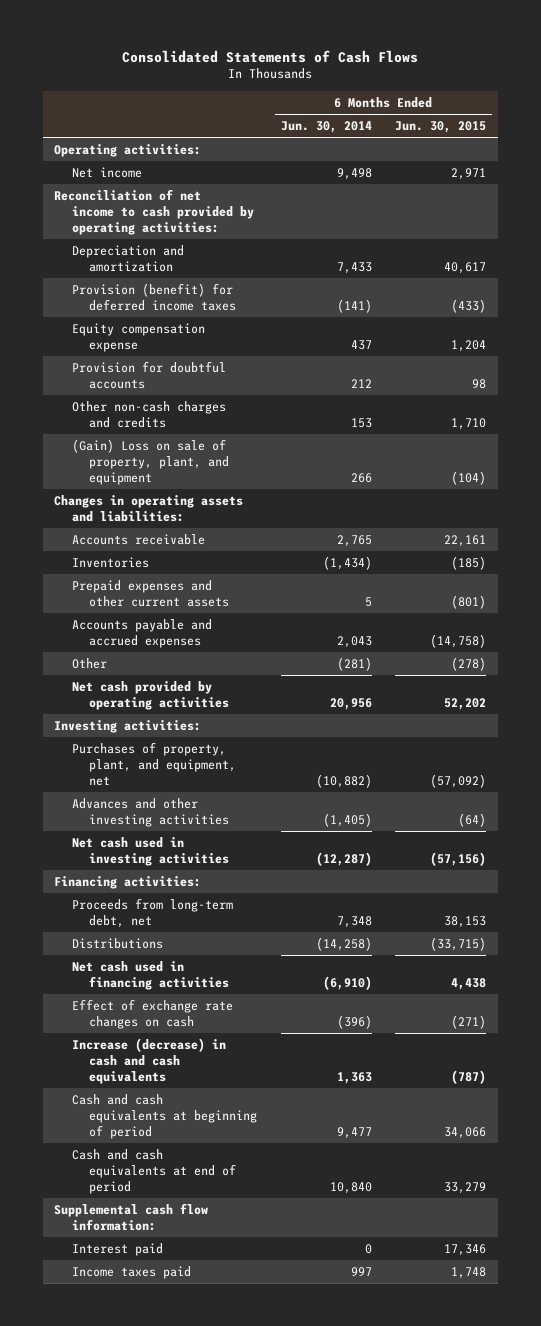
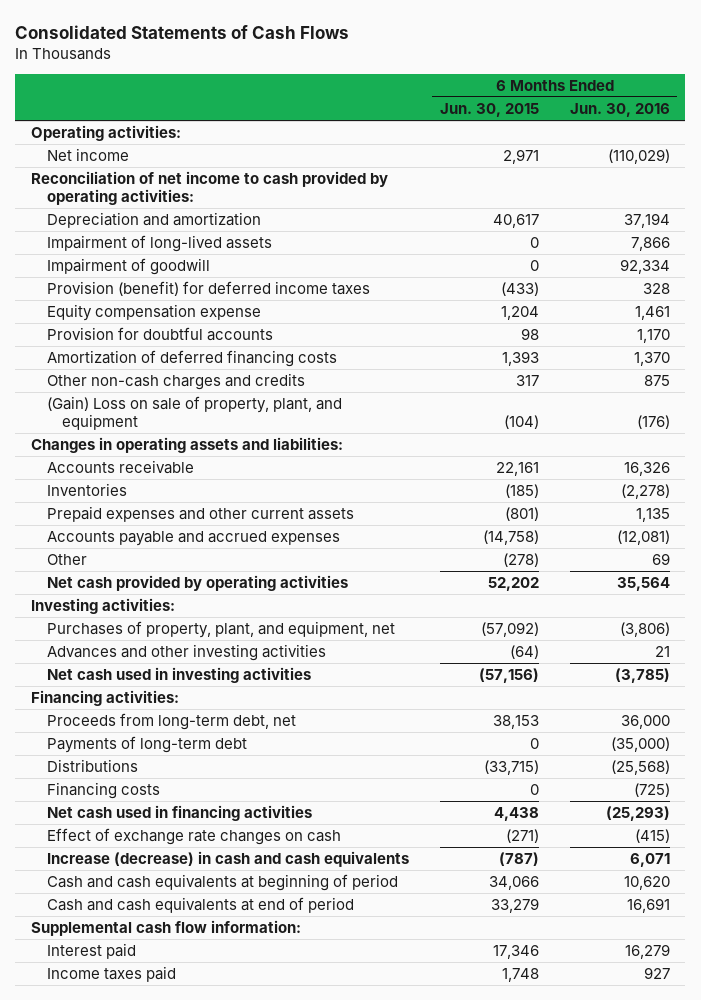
[280,120,372,133] Jun. 30, 2014 -> none
none -> [569,102,670,117] Jun. 30, 2016
none -> [46,235,272,253] Impairment of long-lived assets
none -> [46,258,210,276] Impairment of goodwill
none -> [46,350,337,368] Amortization of deferred financing costs
[451,417,487,430] 1,710 -> [515,375,539,387] 317
none -> [46,736,247,754] Payments of long-term debt
none -> [46,782,160,800] Financing costs

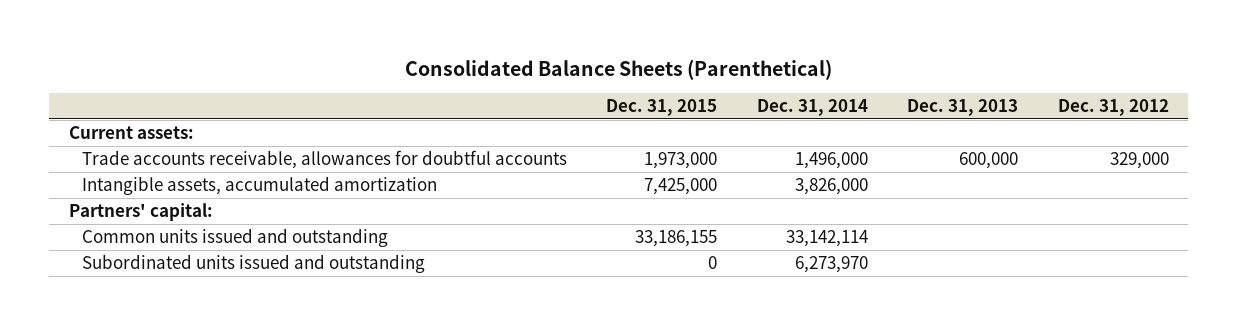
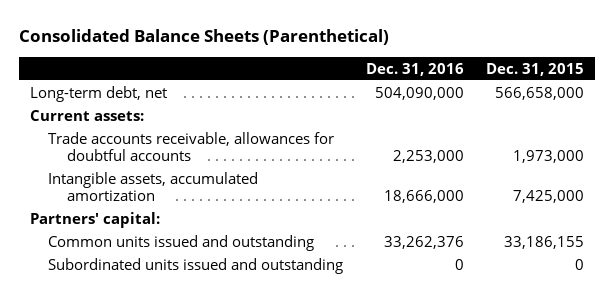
[756,98,868,116] Dec. 31, 2014 -> none
[907,98,1019,116] Dec. 31, 2013 -> none
[1057,98,1169,116] Dec. 31, 2012 -> none
none -> [365,62,464,76] Dec. 31, 2016
none -> [30,85,168,102] Long-term debt, net

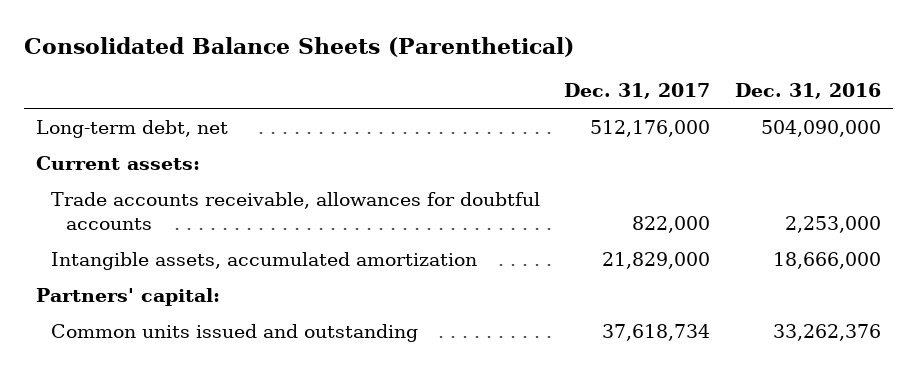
[486,62,585,76] Dec. 31, 2015 -> none
none -> [564,83,711,100] Dec. 31, 2017
[48,257,344,274] Subordinated units issued and outstanding -> none

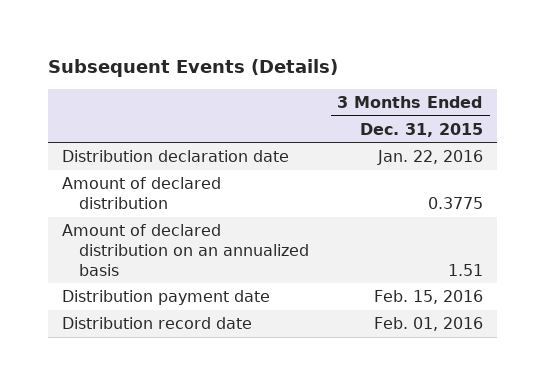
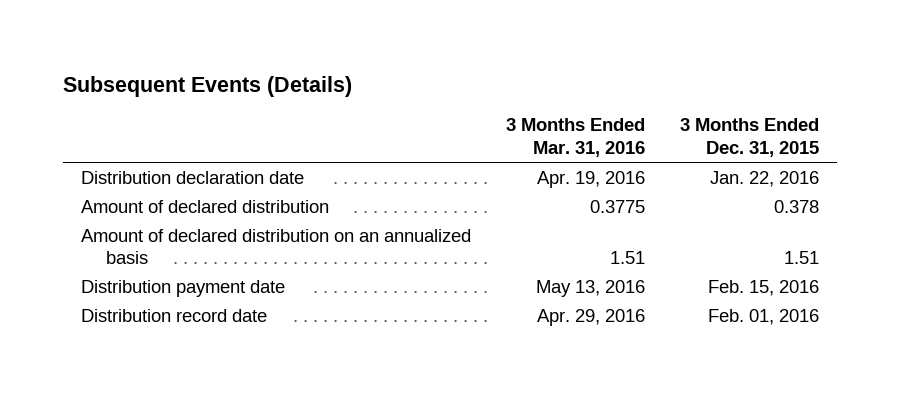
none -> [506,118,646,158] 3 Months Ended Mar. 31, 2016
[427,196,483,209] 0.3775 -> [774,199,820,213] 0.378

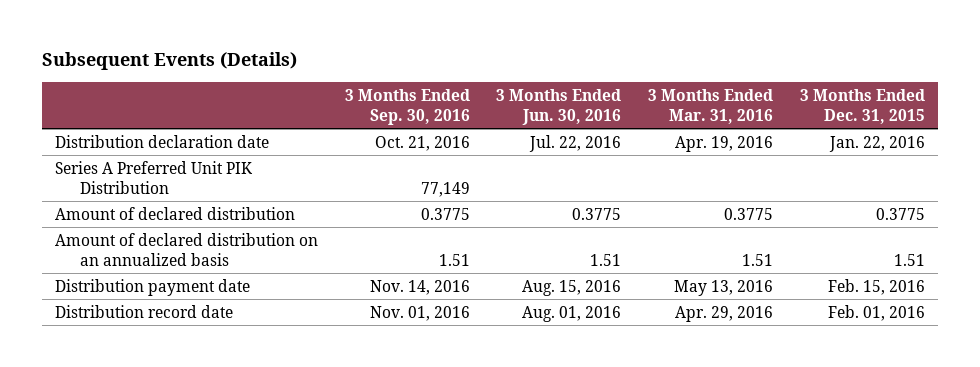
none -> [344,88,470,125] 3 Months Ended Sep. 30, 2016
none -> [496,88,622,125] 3 Months Ended Jun. 30, 2016
none -> [54,160,253,194] Series A Preferred Unit PIK Distribution
[774,199,820,213] 0.378 -> [875,207,925,220] 0.3775

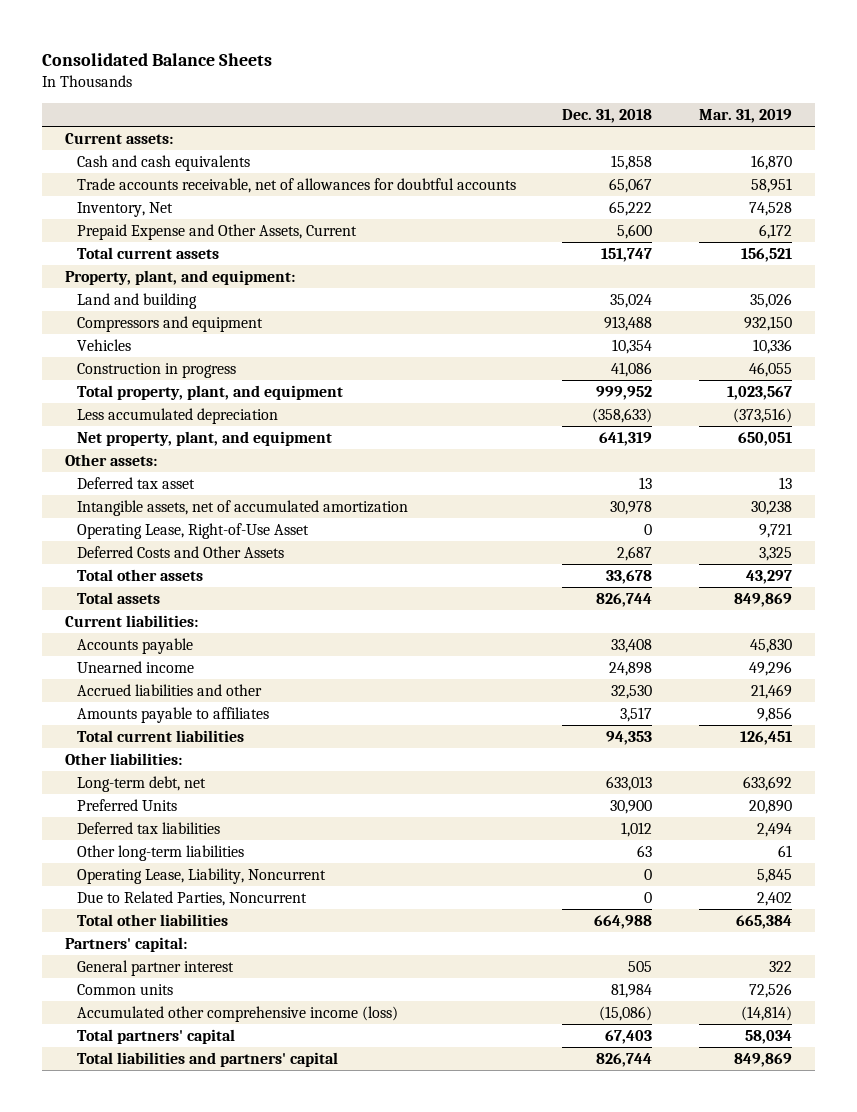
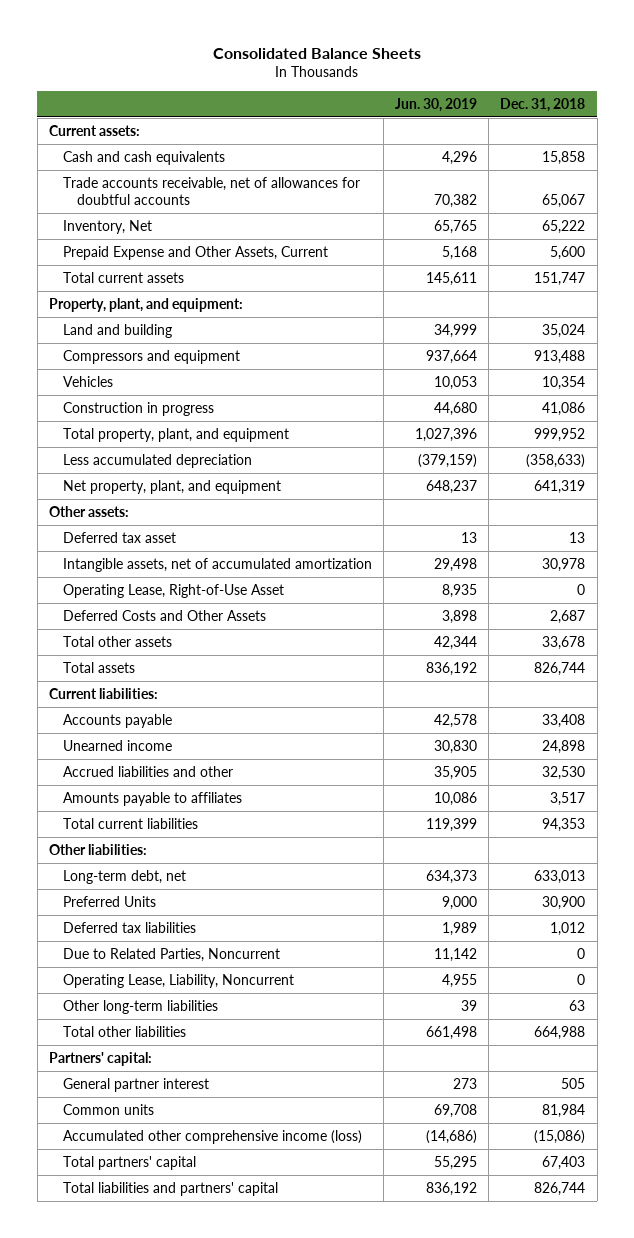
[698,108,792,123] Mar. 31, 2019 -> none
none -> [395,97,478,112] Jun. 30, 2019
[77,867,327,884] Operating Lease, Liability, Noncurrent -> [62,973,294,988] Operating Lease, Liability, Noncurrent
[77,844,245,861] Other long-term liabilities -> [62,999,218,1014] Other long-term liabilities

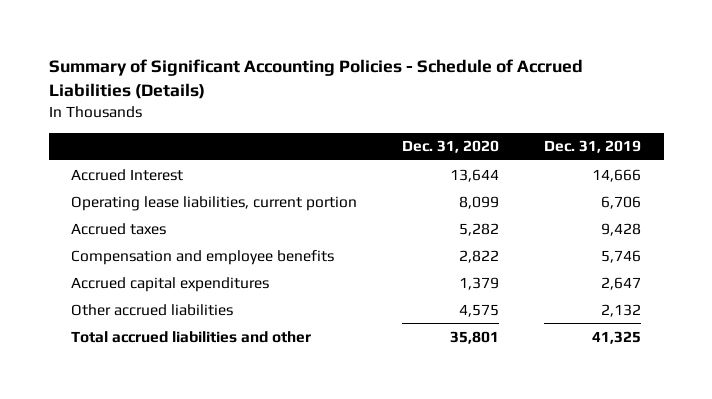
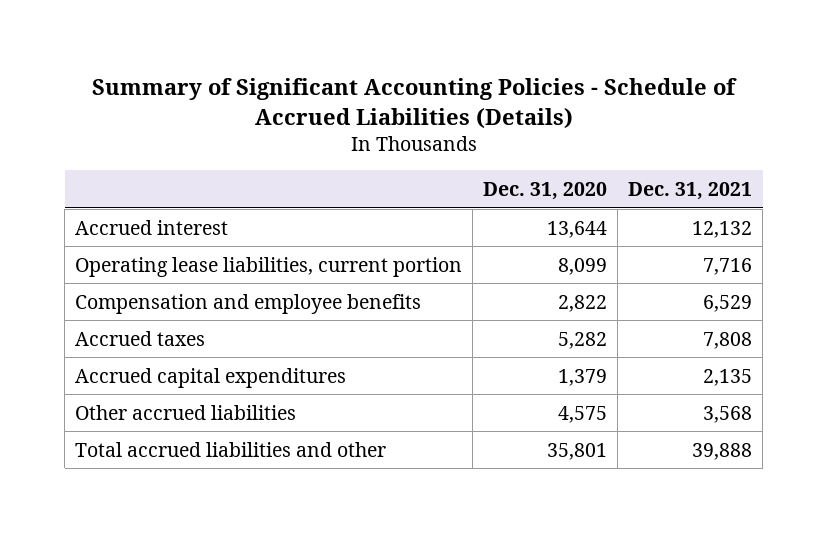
[544,140,642,154] Dec. 31, 2019 -> none
none -> [628,182,753,201] Dec. 31, 2021
[71,168,184,181] Accrued Interest -> [75,219,229,235] Accrued interest
[71,222,167,235] Accrued taxes -> [75,330,206,346] Accrued taxes

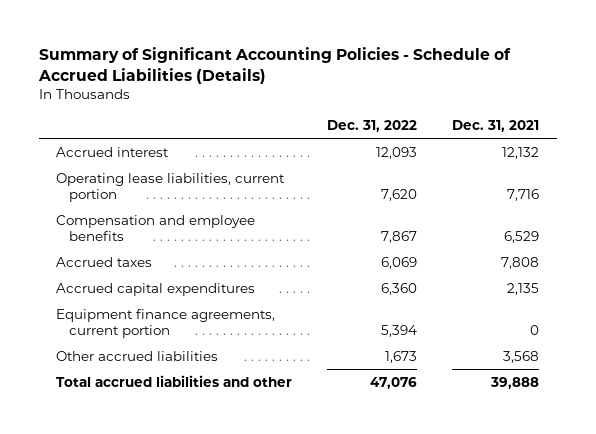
[483,182,608,201] Dec. 31, 2020 -> none
none -> [327,120,418,133] Dec. 31, 2022
none -> [56,308,276,339] Equipment finance agreements, current portion

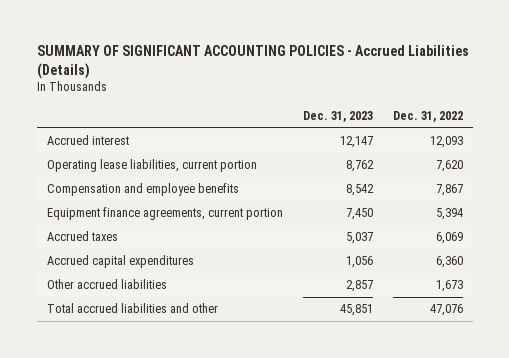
[37,46,511,84] Summary of Significant Accounting Policies - Schedule of Accrued Liabilities (Details) -> [36,44,469,79] SUMMARY OF SIGNIFICANT ACCOUNTING POLICIES - Accrued Liabilities (Details)
[452,120,540,133] Dec. 31, 2021 -> none
none -> [302,110,373,122] Dec. 31, 2023
[56,308,276,339] Equipment finance agreements, current portion -> [46,207,283,221] Equipment finance agreements, current portion

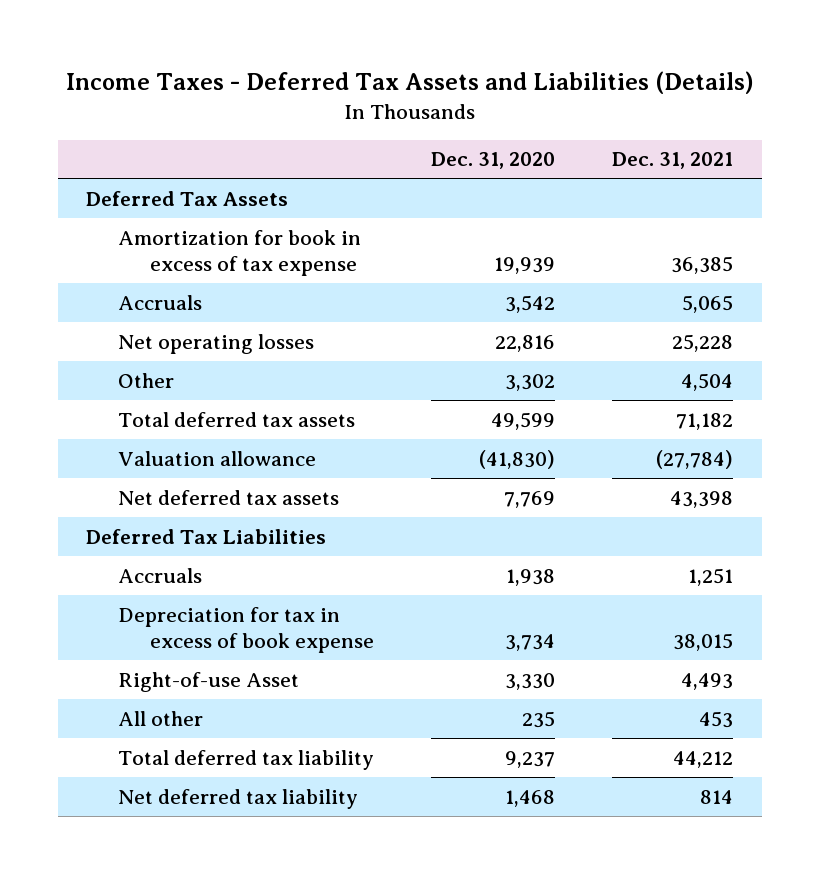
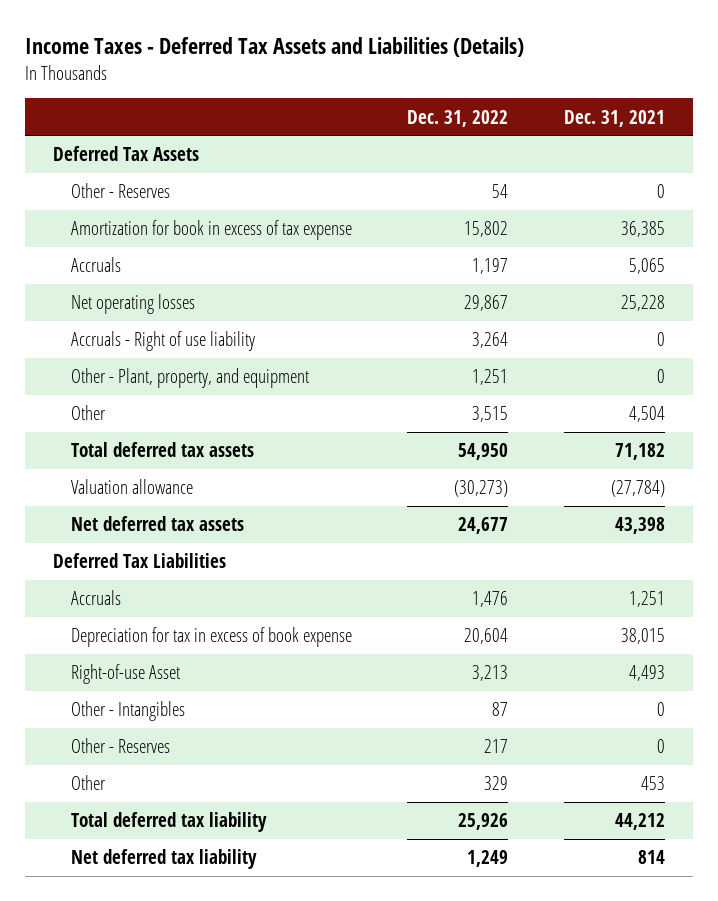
[431,152,556,170] Dec. 31, 2020 -> none
none -> [407,109,509,127] Dec. 31, 2022
none -> [70,183,170,199] Other - Reserves
none -> [70,331,255,352] Accruals - Right of use liability
none -> [70,368,309,389] Other - Plant, property, and equipment
none -> [70,701,185,722] Other - Intangibles
none -> [70,738,170,754] Other - Reserves
[118,710,204,726] All other -> [70,775,106,791] Other

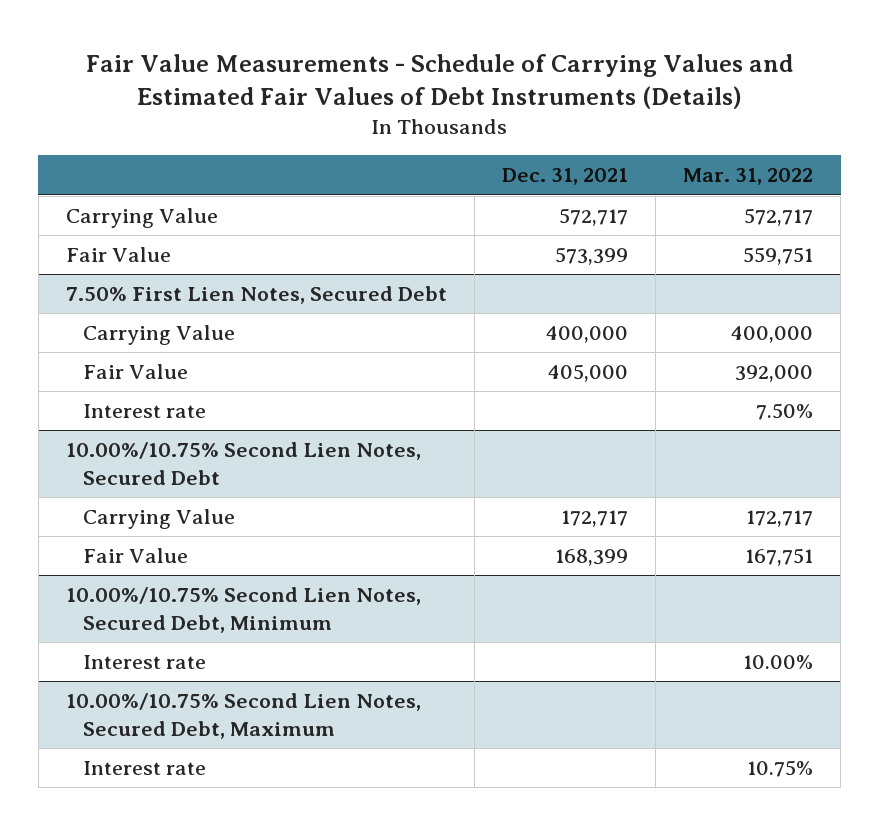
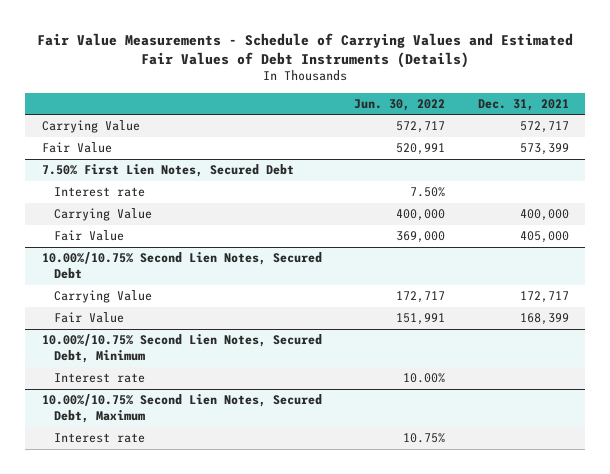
[683,168,814,186] Mar. 31, 2022 -> none
none -> [354,98,446,111] Jun. 30, 2022
[82,404,206,419] Interest rate -> [54,187,146,198] Interest rate

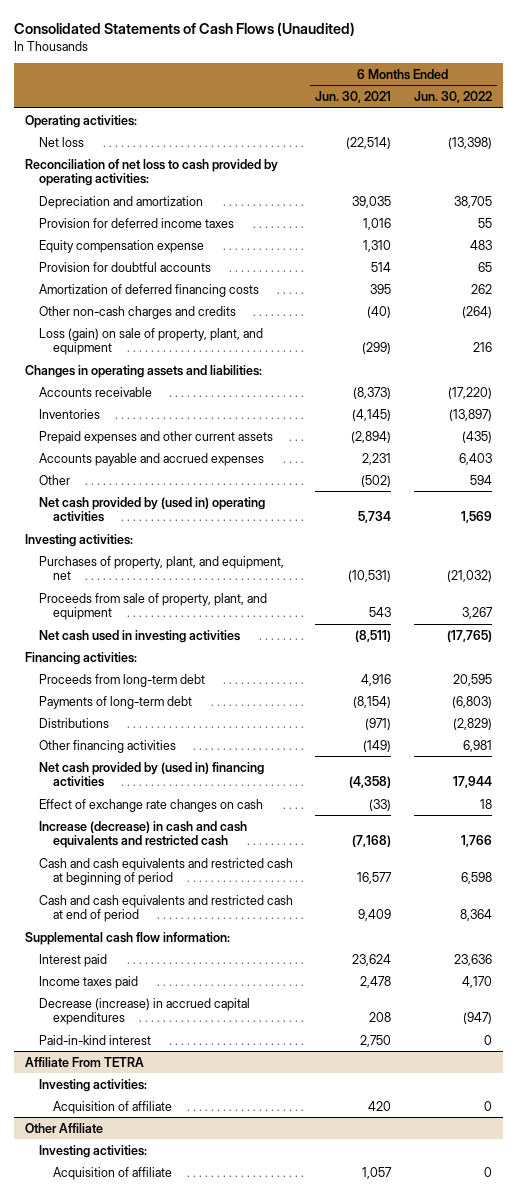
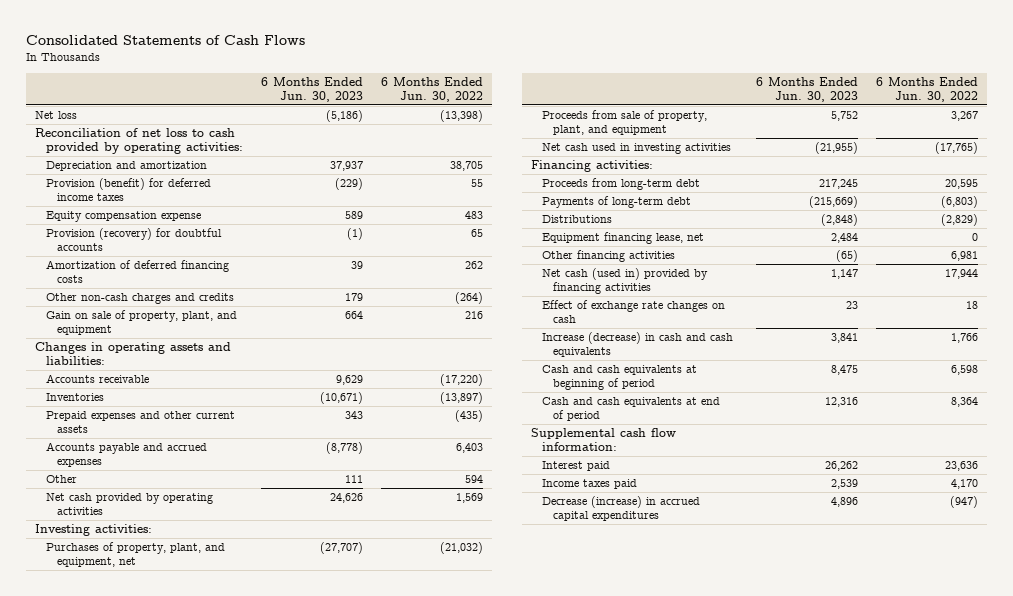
[14,21,356,36] Consolidated Statements of Cash Flows (Unaudited) -> [25,34,305,45] Consolidated Statements of Cash Flows
[315,91,392,104] Jun. 30, 2021 -> none
none -> [260,76,363,103] 6 Months Ended Jun. 30, 2023
[25,114,138,128] Operating activities: -> none
[39,217,235,228] Provision for deferred income taxes -> [45,178,211,202] Provision (benefit) for deferred income taxes
[39,261,212,272] Provision for doubtful accounts -> [45,228,222,252] Provision (recovery) for doubtful accounts
[39,327,264,356] Loss (gain) on sale of property, plant, and equipment -> [45,310,237,336] Gain on sale of property, plant, and equipment
[39,496,266,523] Net cash provided by (used in) operating activities -> [45,493,213,516] Net cash provided by operating activities
none -> [541,232,704,245] Equipment financing lease, net
[39,761,265,788] Net cash provided by (used in) financing activities -> [541,268,708,295] Net cash (used in) provided by financing activities
[39,820,248,849] Increase (decrease) in cash and cash equivalents and restricted cash -> [541,332,733,358] Increase (decrease) in cash and cash equivalents
[39,857,294,886] Cash and cash equivalents and restricted cash at beginning of period -> [541,365,697,391] Cash and cash equivalents at beginning of period
[39,894,294,923] Cash and cash equivalents and restricted cash at end of period -> [541,397,720,422] Cash and cash equivalents at end of period
[39,1034,152,1045] Paid-in-kind interest -> none
[25,1056,145,1067] Affiliate From TETRA -> none
[39,1078,148,1092] Investing activities: -> none
[53,1100,173,1114] Acquisition of affiliate -> none
[25,1122,104,1133] Other Affiliate -> none
[39,1144,148,1158] Investing activities: -> none
[53,1166,173,1180] Acquisition of affiliate -> none

